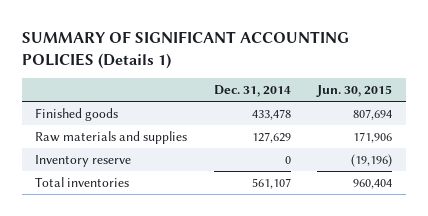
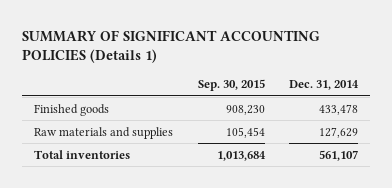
[316,85,393,98] Jun. 30, 2015 -> none
none -> [197,79,265,92] Sep. 30, 2015
[35,155,132,168] Inventory reserve -> none

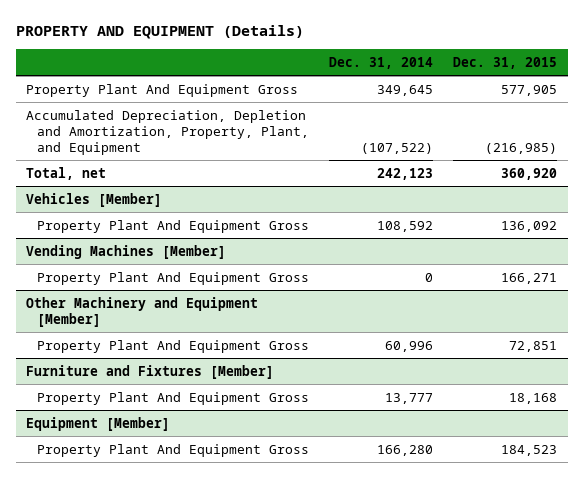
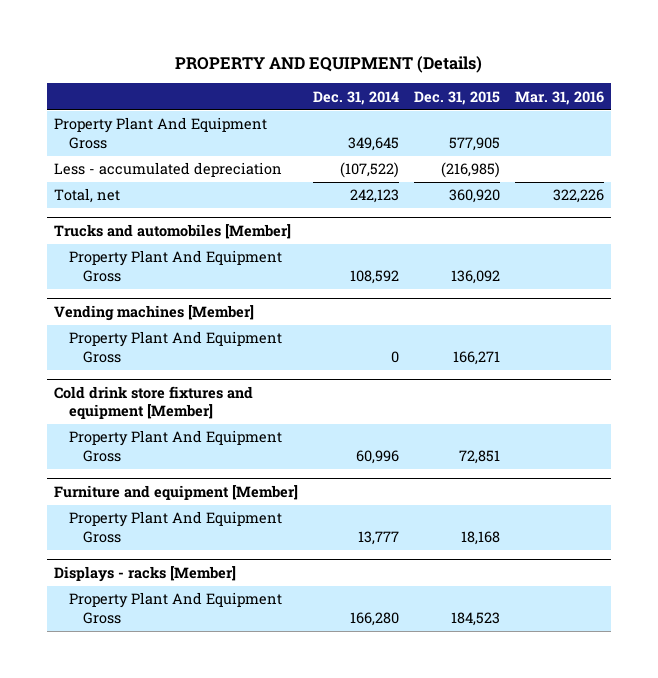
none -> [514,90,604,105] Mar. 31, 2016
[25,109,310,156] Accumulated Depreciation, Depletion and Amortization, Property, Plant, and Equipment -> [54,162,283,178] Less - accumulated depreciation
[25,192,162,207] Vehicles [Member] -> [54,223,292,239] Trucks and automobiles [Member]
[25,244,226,259] Vending Machines [Member] -> [54,304,255,321] Vending machines [Member]
[25,296,258,327] Other Machinery and Equipment [Member] -> [54,385,254,420] Cold drink store fixtures and equipment [Member]
[25,364,274,379] Furniture and Fixtures [Member] -> [54,484,299,500] Furniture and equipment [Member]
[25,416,170,431] Equipment [Member] -> [54,565,237,582] Displays - racks [Member]

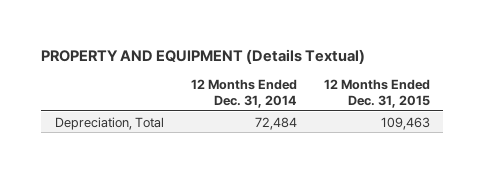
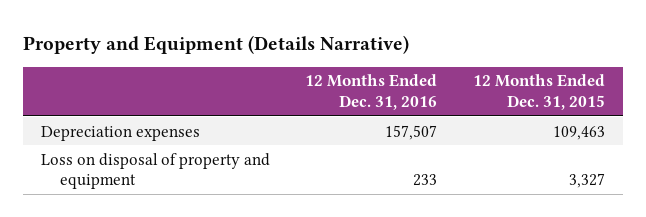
[41,49,366,65] PROPERTY AND EQUIPMENT (Details Textual) -> [23,34,410,54] Property and Equipment (Details Narrative)
[190,78,297,109] 12 Months Ended Dec. 31, 2014 -> none
none -> [305,74,438,110] 12 Months Ended Dec. 31, 2016
[54,116,164,130] Depreciation, Total -> [41,125,201,141] Depreciation expenses
none -> [41,152,271,190] Loss on disposal of property and equipment

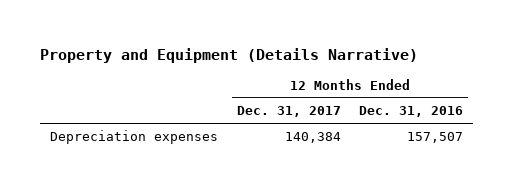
[472,74,605,110] 12 Months Ended Dec. 31, 2015 -> none
none -> [236,106,341,118] Dec. 31, 2017
[41,152,271,190] Loss on disposal of property and equipment -> none

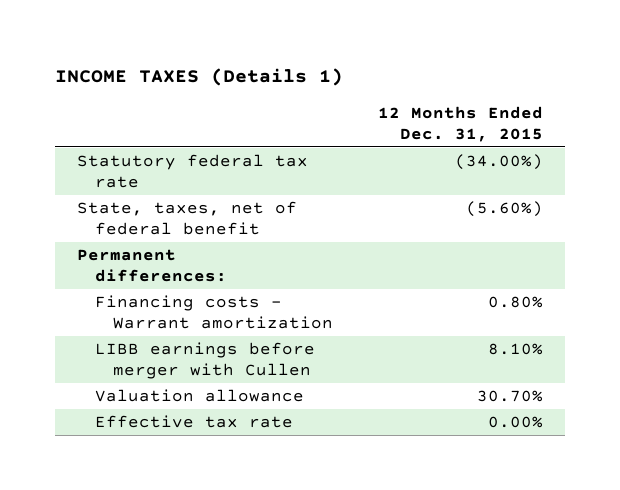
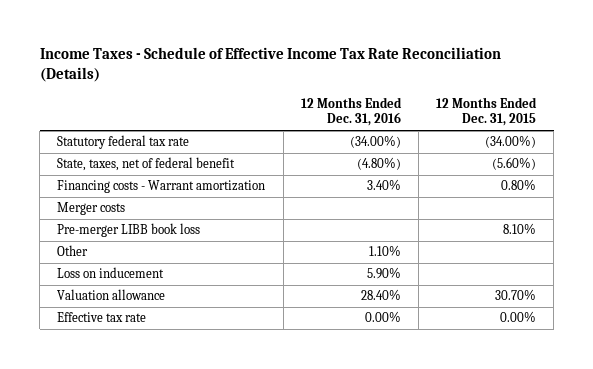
[54,67,343,86] INCOME TAXES (Details 1) -> [39,47,501,83] Income Taxes - Schedule of Effective Income Tax Rate Reconciliation (Details)
none -> [300,96,402,127] 12 Months Ended Dec. 31, 2016
[77,249,228,283] Permanent differences: -> none
none -> [57,202,126,216] Merger costs
[95,342,316,380] LIBB earnings before merger with Cullen -> [57,223,201,238] Pre-merger LIBB book loss
none -> [57,245,89,257] Other
none -> [57,267,165,279] Loss on inducement

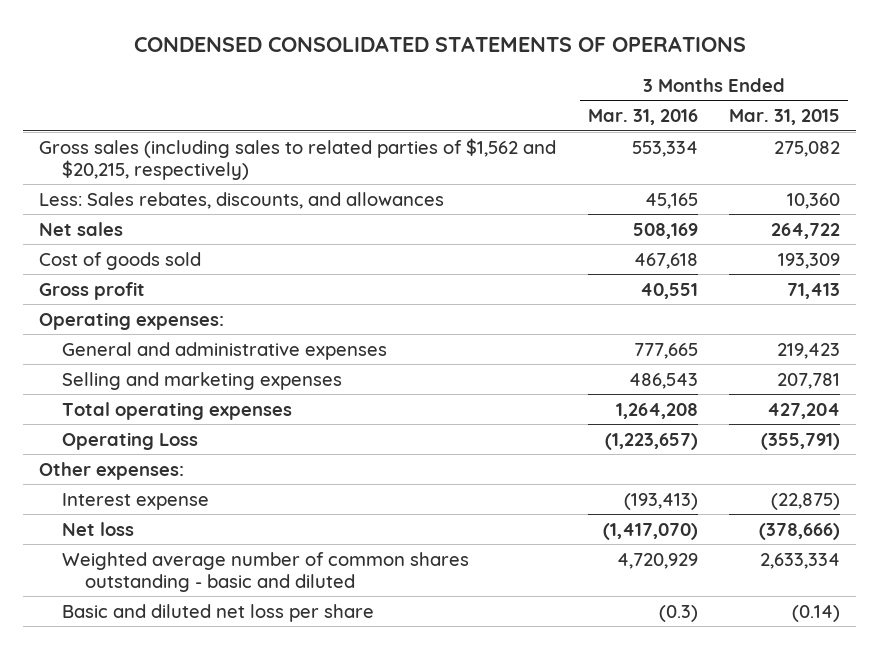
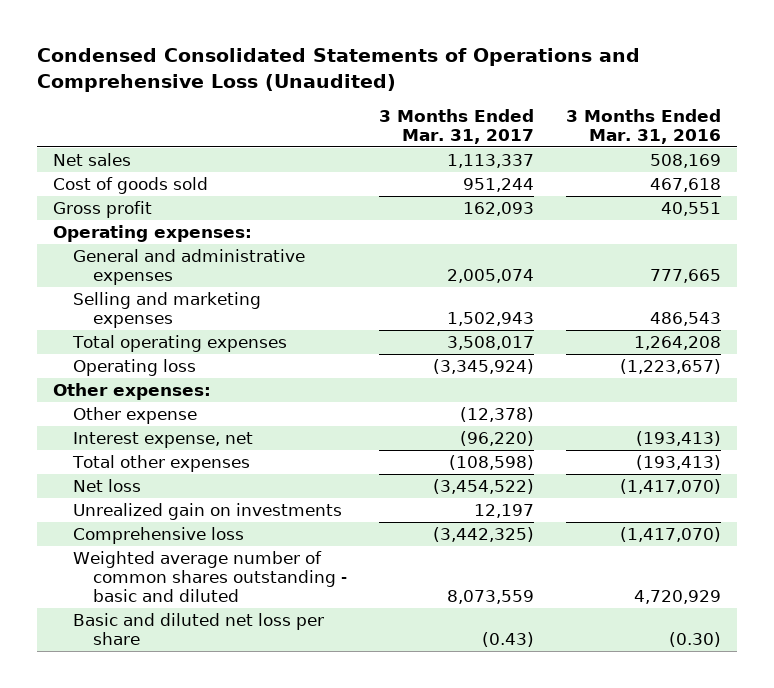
[133,36,746,53] CONDENSED CONSOLIDATED STATEMENTS OF OPERATIONS -> [37,48,641,92] Condensed Consolidated Statements of Operations and Comprehensive Loss (Unaudited)
[729,109,841,126] Mar. 31, 2015 -> none
none -> [378,108,534,145] 3 Months Ended Mar. 31, 2017
[39,137,557,180] Gross sales (including sales to related parties of $1,562 and $20,215, respectively) -> none
[39,191,445,209] Less: Sales rebates, discounts, and allowances -> none
[61,431,198,450] Operating Loss -> [72,358,196,376] Operating loss
none -> [72,406,197,424] Other expense
[61,492,209,510] Interest expense -> [72,431,253,448] Interest expense, net
none -> [71,454,250,472] Total other expenses
none -> [72,502,342,520] Unrealized gain on investments
none -> [72,526,244,544] Comprehensive loss
[658,604,698,622] (0.3) -> [668,632,721,648] (0.30)

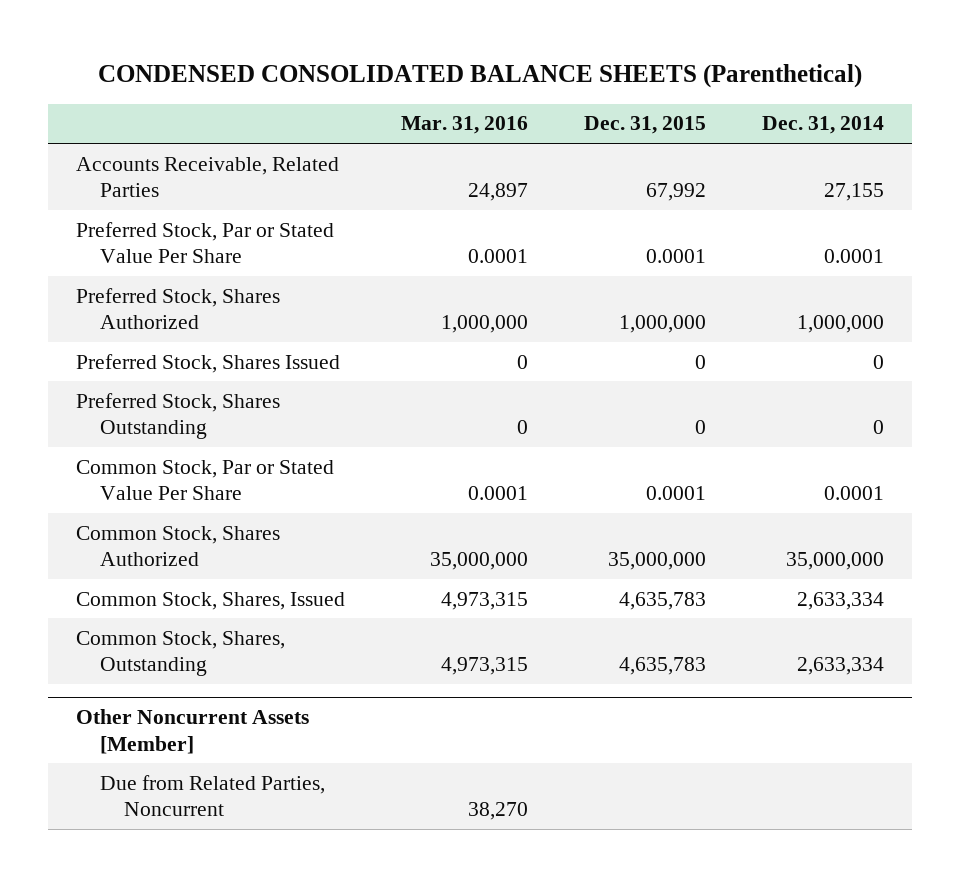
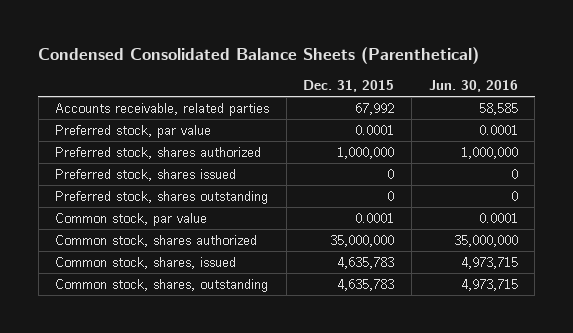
[98,64,863,89] CONDENSED CONSOLIDATED BALANCE SHEETS (Parenthetical) -> [38,47,480,65] Condensed Consolidated Balance Sheets (Parenthetical)
[401,116,529,135] Mar. 31, 2016 -> none
[762,116,885,135] Dec. 31, 2014 -> none
none -> [428,80,518,93] Jun. 30, 2016
[76,709,310,754] Other Noncurrent Assets [Member] -> none
[100,774,326,817] Due from Related Parties, Noncurrent -> none
[76,156,340,198] Accounts Receivable, Related Parties -> [55,102,270,116] Accounts receivable, related parties
[76,221,335,264] Preferred Stock, Par or Stated Value Per Share -> [55,124,212,138] Preferred stock, par value
[76,287,281,330] Preferred Stock, Shares Authorized -> [55,146,262,159] Preferred stock, shares authorized
[76,353,341,373] Preferred Stock, Shares Issued -> [55,168,237,181] Preferred stock, shares issued
[76,392,281,440] Preferred Stock, Shares Outstanding -> [55,190,269,204] Preferred stock, shares outstanding
[76,459,335,501] Common Stock, Par or Stated Value Per Share -> [55,212,208,226] Common stock, par value
[76,525,281,567] Common Stock, Shares Authorized -> [55,234,258,247] Common stock, shares authorized
[76,591,346,610] Common Stock, Shares, Issued -> [55,256,237,269] Common stock, shares, issued
[76,630,286,677] Common Stock, Shares, Outstanding -> [55,278,269,292] Common stock, shares, outstanding

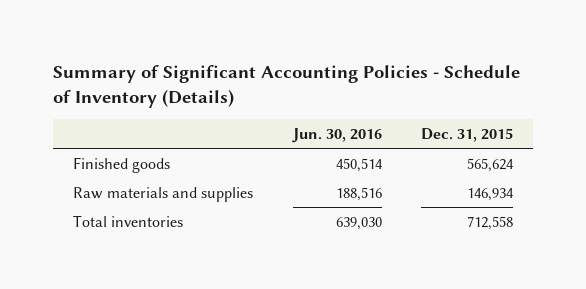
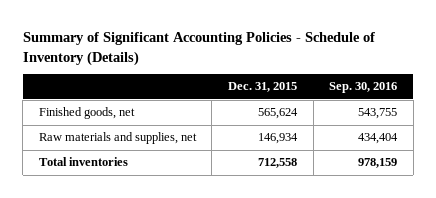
[291,128,382,144] Jun. 30, 2016 -> none
none -> [329,82,398,94] Sep. 30, 2016
[72,156,170,173] Finished goods -> [38,107,135,120] Finished goods, net
[72,186,253,202] Raw materials and supplies -> [38,132,197,145] Raw materials and supplies, net

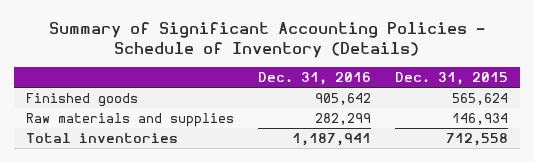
[329,82,398,94] Sep. 30, 2016 -> none
none -> [257,72,371,86] Dec. 31, 2016
[38,107,135,120] Finished goods, net -> [26,92,139,107] Finished goods
[38,132,197,145] Raw materials and supplies, net -> [26,112,235,127] Raw materials and supplies

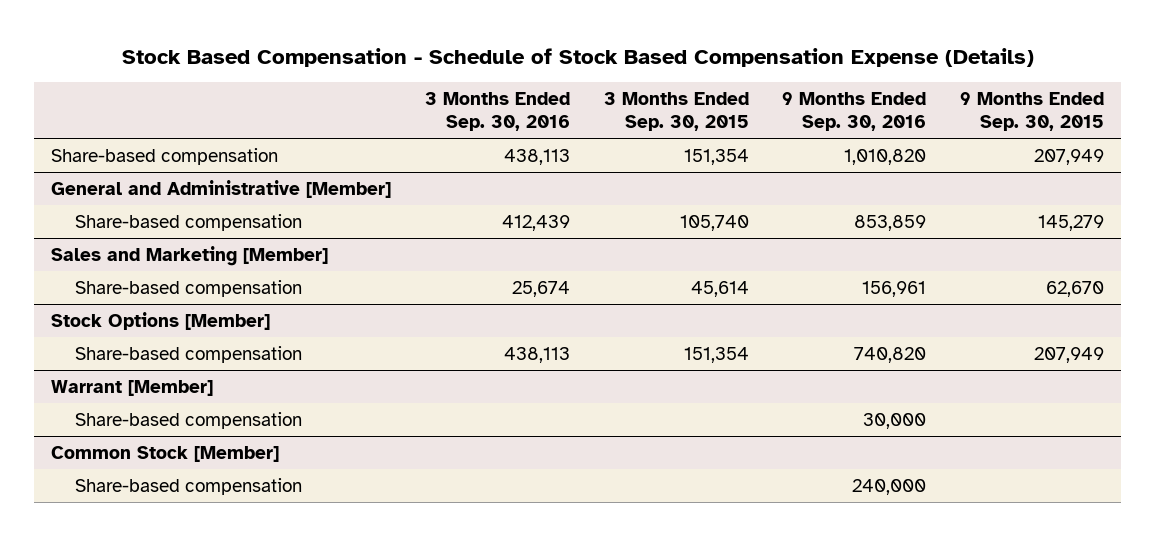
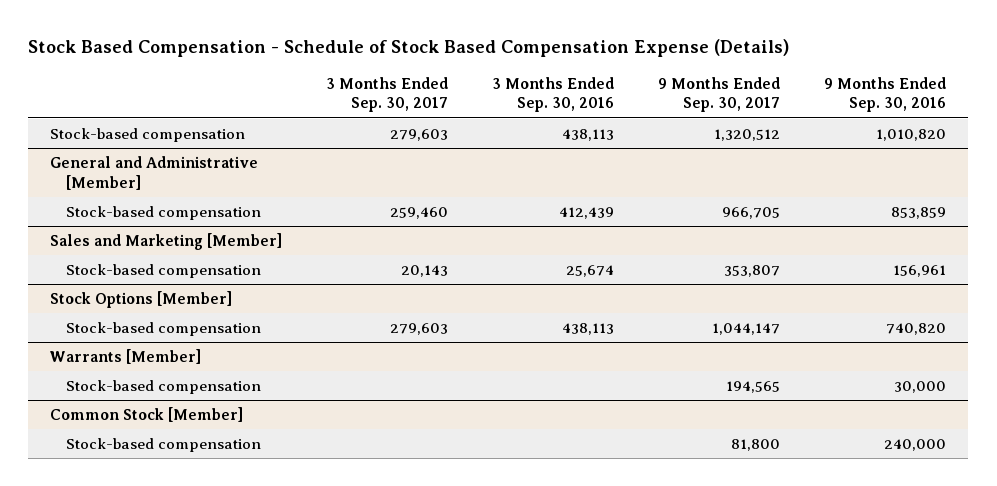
[603,92,749,132] 3 Months Ended Sep. 30, 2015 -> none
[959,92,1104,132] 9 Months Ended Sep. 30, 2015 -> none
none -> [326,76,449,113] 3 Months Ended Sep. 30, 2017
none -> [658,76,781,113] 9 Months Ended Sep. 30, 2017
[51,147,279,165] Share-based compensation -> [50,128,246,143] Stock-based compensation
[74,213,302,231] Share-based compensation -> [66,206,262,221] Stock-based compensation
[74,279,302,297] Share-based compensation -> [66,264,262,279] Stock-based compensation
[74,345,302,363] Share-based compensation -> [66,322,262,337] Stock-based compensation
[51,379,214,396] Warrant [Member] -> [50,349,202,365] Warrants [Member]
[74,411,302,429] Share-based compensation -> [66,380,262,395] Stock-based compensation
[74,477,302,495] Share-based compensation -> [66,438,262,453] Stock-based compensation

